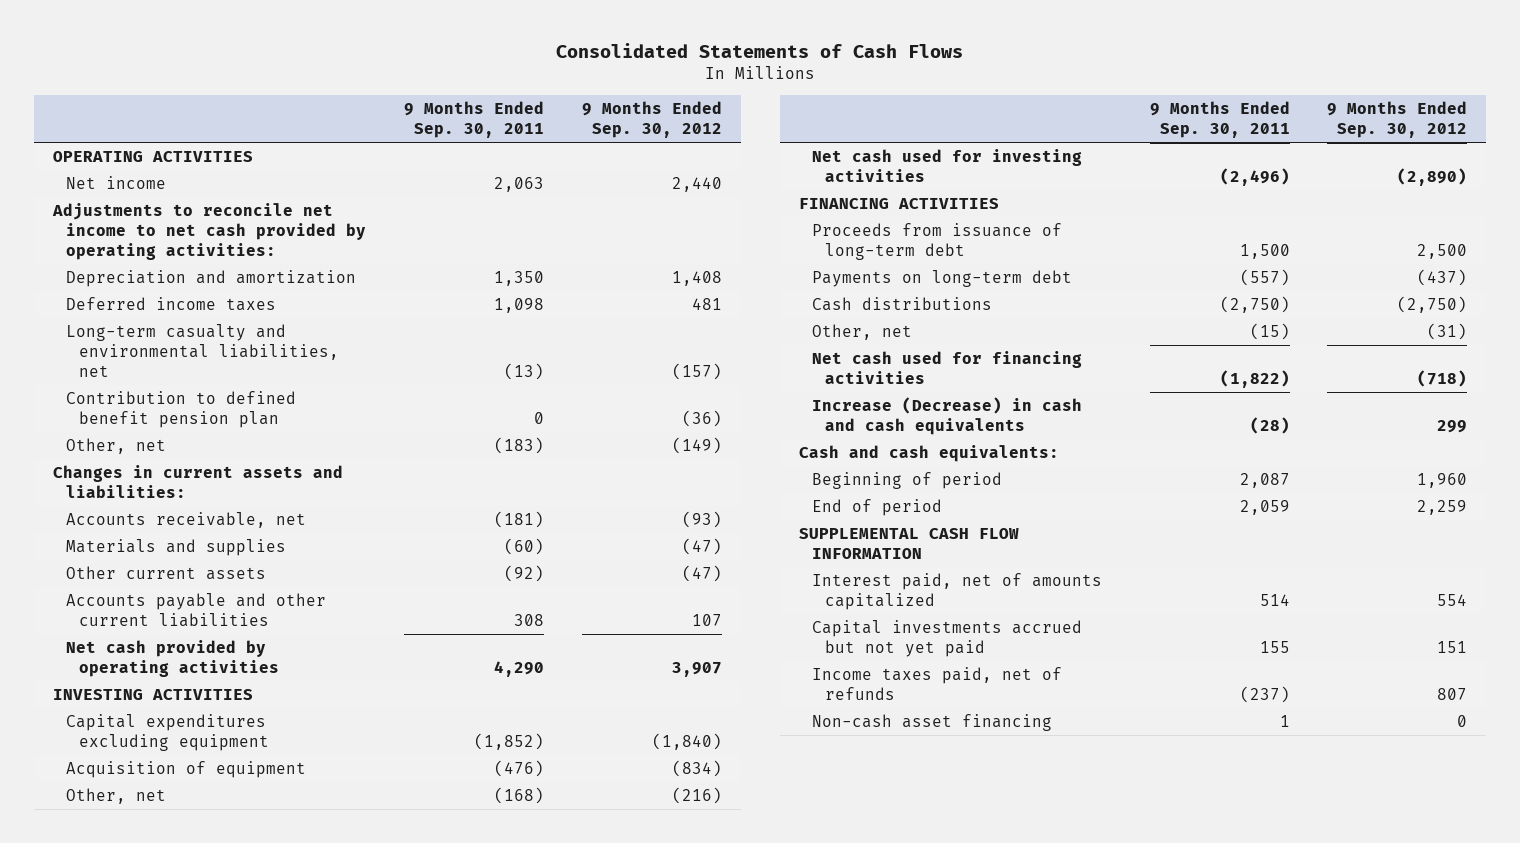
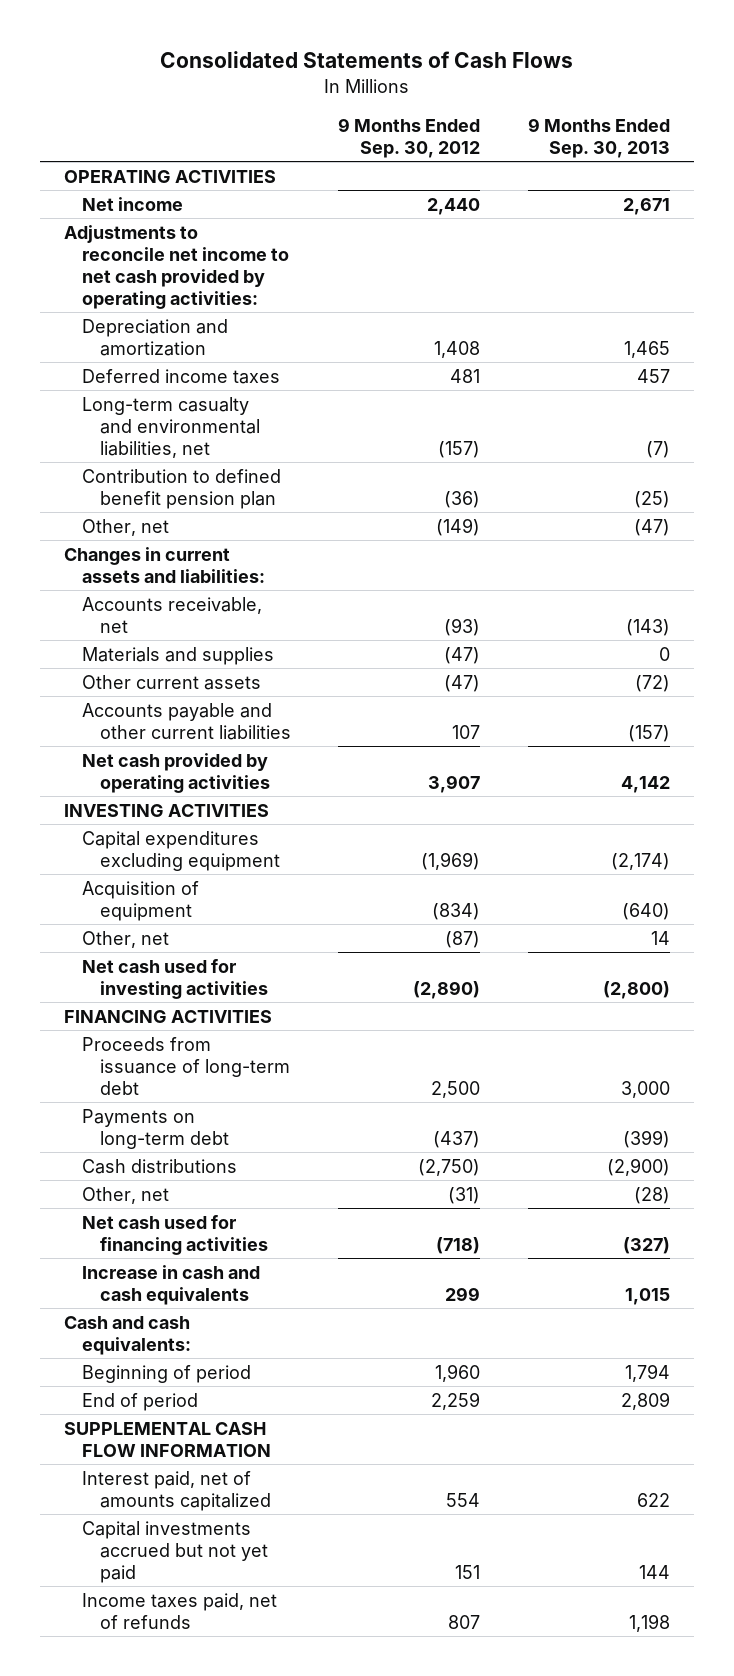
[403,101,544,139] 9 Months Ended Sep. 30, 2011 -> none
none -> [527,117,670,158] 9 Months Ended Sep. 30, 2013
[651,733,722,751] (1,840) -> [421,851,481,870] (1,969)
[671,787,722,805] (216) -> [445,930,481,948] (87)
[811,397,1082,436] Increase (Decrease) in cash and cash equivalents -> [81,1264,260,1305] Increase in cash and cash equivalents
[811,714,1052,732] Non-cash asset financing -> none

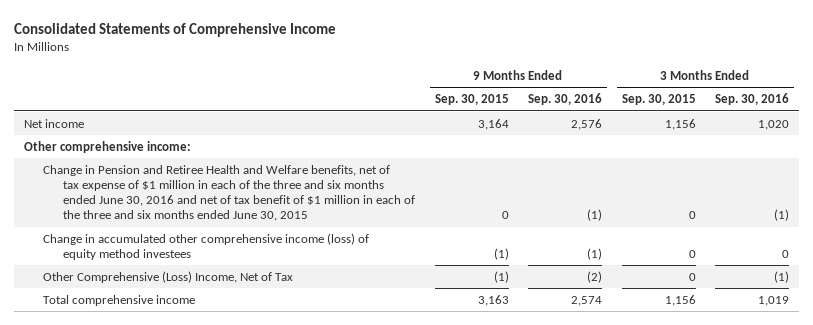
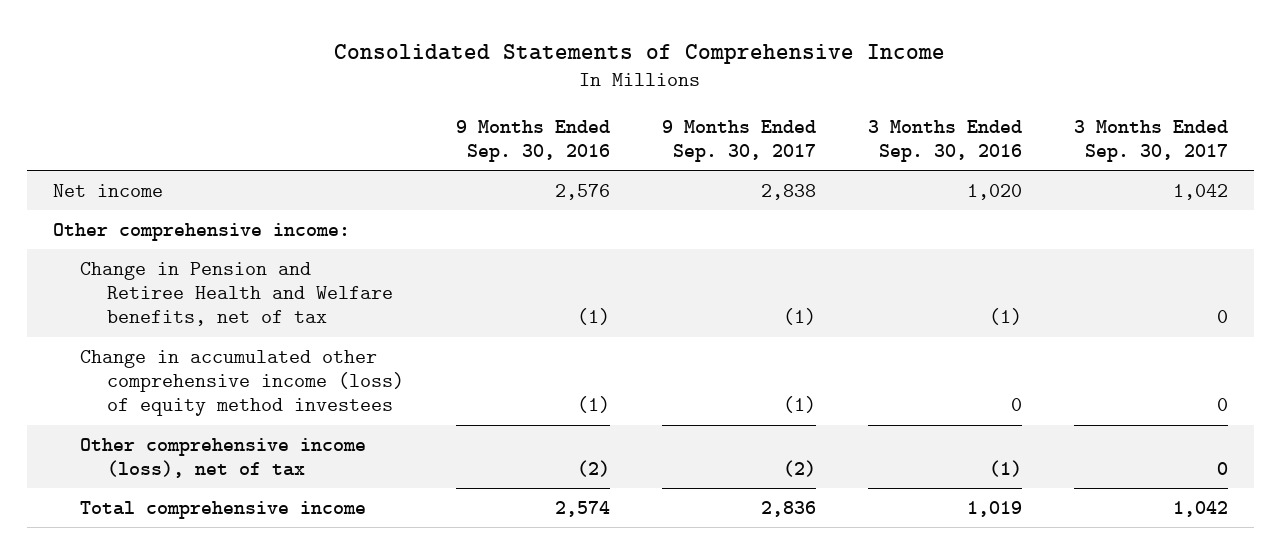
[434,94,509,106] Sep. 30, 2015 -> none
[621,94,696,106] Sep. 30, 2015 -> none
none -> [661,119,816,162] 9 Months Ended Sep. 30, 2017
none -> [1073,119,1228,162] 3 Months Ended Sep. 30, 2017
[43,164,416,222] Change in Pension and Retiree Health and Welfare benefits, net of tax expense of $1 million in each of the three and six months ended June 30, 2016 and net of tax benefit of $1 million in each of the three and six months ended June 30, 2015 -> none
none -> [80,261,393,327] Change in Pension and Retiree Health and Welfare benefits, net of tax
[43,270,294,283] Other Comprehensive (Loss) Income, Net of Tax -> [80,437,367,478] Other comprehensive income (loss), net of tax

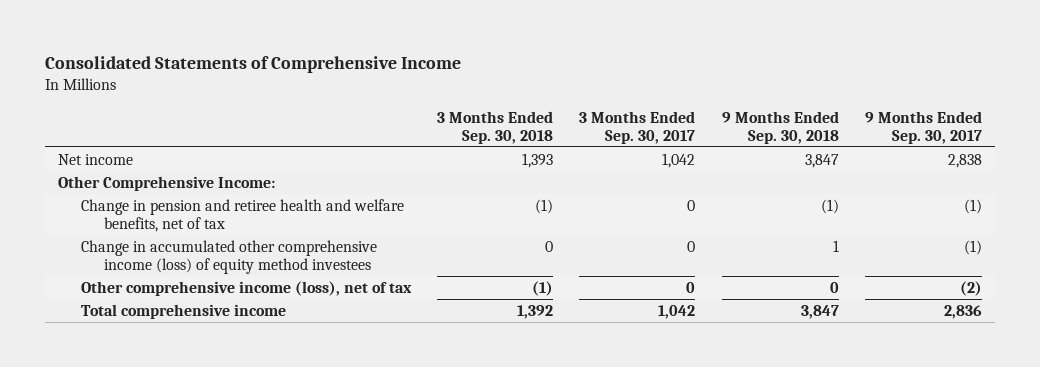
[455,119,610,162] 9 Months Ended Sep. 30, 2016 -> none
[867,119,1022,162] 3 Months Ended Sep. 30, 2016 -> none
none -> [436,110,553,144] 3 Months Ended Sep. 30, 2018
none -> [721,110,839,144] 9 Months Ended Sep. 30, 2018
[53,222,351,241] Other comprehensive income: -> [57,175,275,191] Other Comprehensive Income:
[80,261,393,327] Change in Pension and Retiree Health and Welfare benefits, net of tax -> [80,198,404,232] Change in pension and retiree health and welfare benefits, net of tax

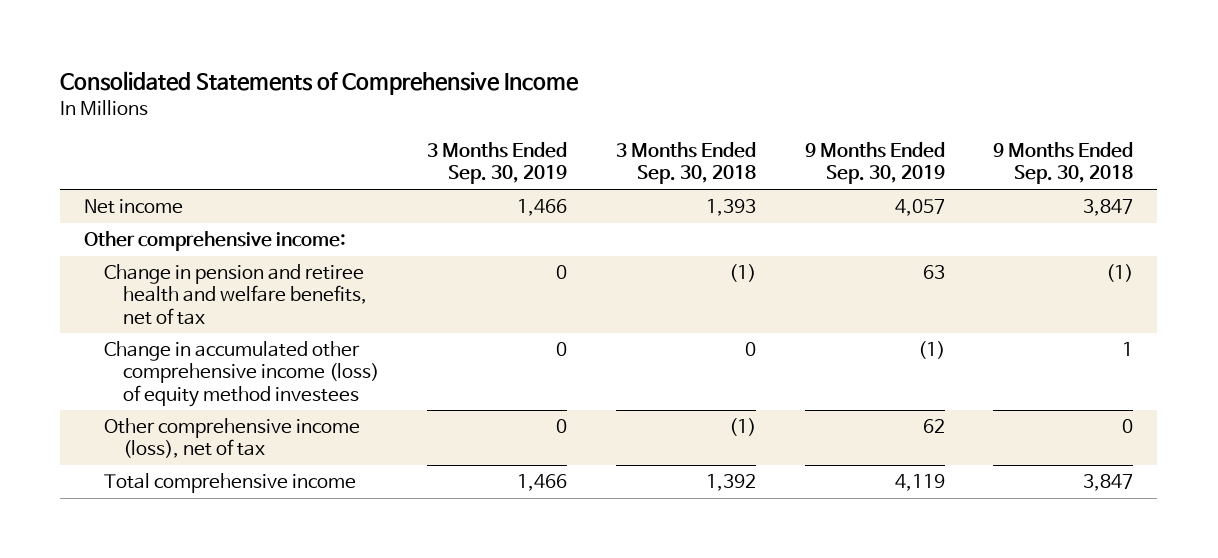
[579,110,696,144] 3 Months Ended Sep. 30, 2017 -> none
[864,110,982,144] 9 Months Ended Sep. 30, 2017 -> none
none -> [427,142,568,185] 3 Months Ended Sep. 30, 2019
none -> [804,142,945,185] 9 Months Ended Sep. 30, 2019
[57,175,275,191] Other Comprehensive Income: -> [84,231,347,252] Other comprehensive income:

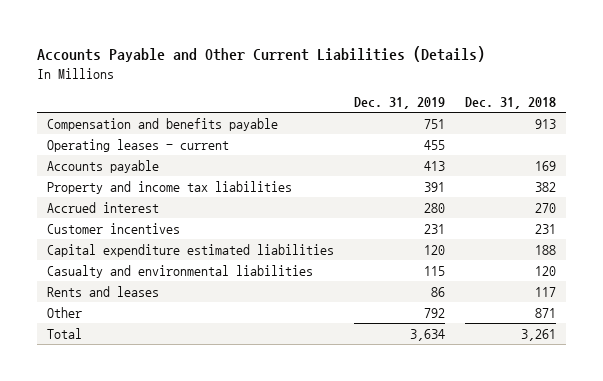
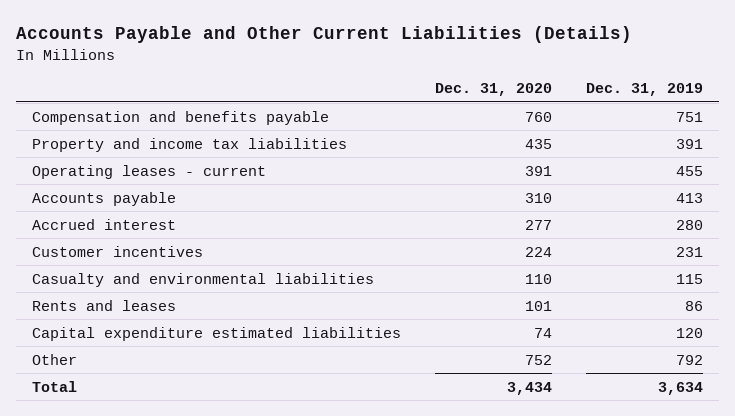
[465,97,557,110] Dec. 31, 2018 -> none
none -> [434,83,552,97] Dec. 31, 2020
[47,180,293,194] Property and income tax liabilities -> [32,137,348,152] Property and income tax liabilities
[47,243,335,257] Capital expenditure estimated liabilities -> [32,326,402,341] Capital expenditure estimated liabilities

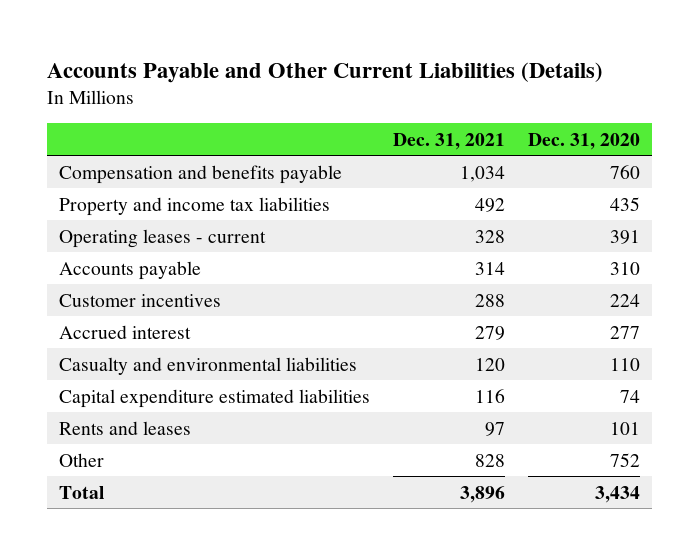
[585,83,703,97] Dec. 31, 2019 -> none
none -> [393,132,506,150] Dec. 31, 2021
[32,218,177,230] Accrued interest -> [59,324,192,339] Accrued interest
[32,299,177,311] Rents and leases -> [59,420,192,435] Rents and leases

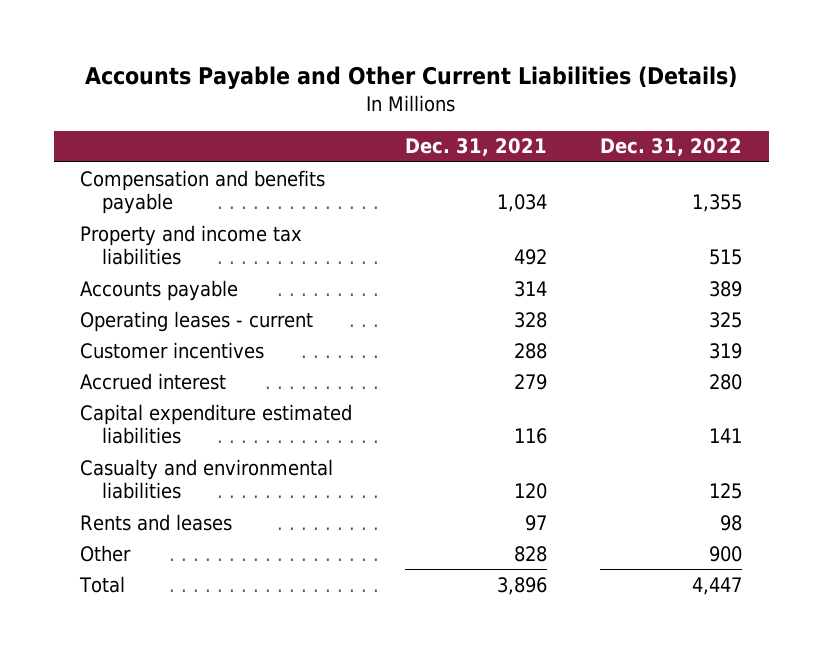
[528,132,641,150] Dec. 31, 2020 -> none
none -> [600,138,743,157] Dec. 31, 2022
[59,228,267,248] Operating leases - current -> [80,310,314,332] Operating leases - current
[59,356,358,375] Casualty and environmental liabilities -> [80,458,334,500] Casualty and environmental liabilities

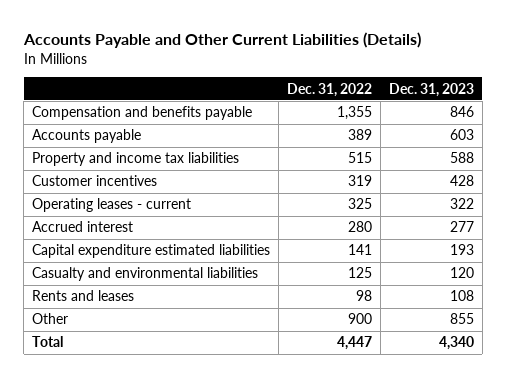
[405,138,548,157] Dec. 31, 2021 -> none
none -> [388,82,474,97] Dec. 31, 2023
[80,224,303,266] Property and income tax liabilities -> [32,152,240,167] Property and income tax liabilities
[80,310,314,332] Operating leases - current -> [32,198,192,213] Operating leases - current

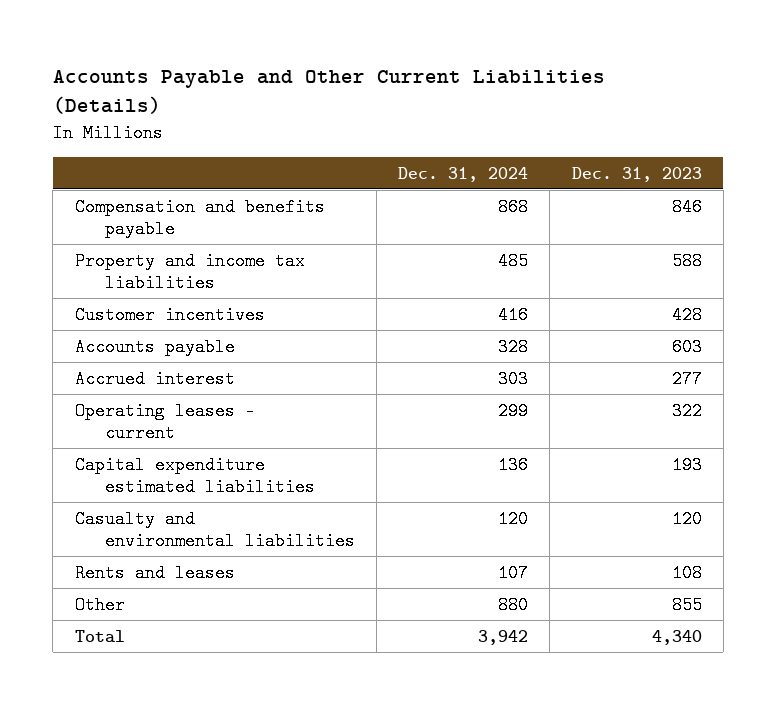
[286,82,372,97] Dec. 31, 2022 -> none
none -> [398,166,529,182] Dec. 31, 2024
[32,129,142,144] Accounts payable -> [74,337,235,356] Accounts payable
[32,198,192,213] Operating leases - current -> [74,401,255,443] Operating leases - current

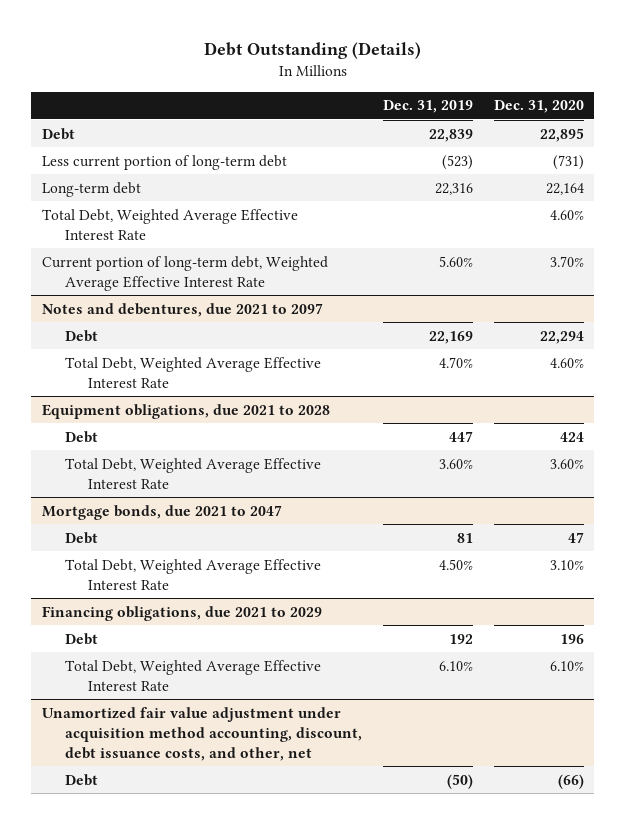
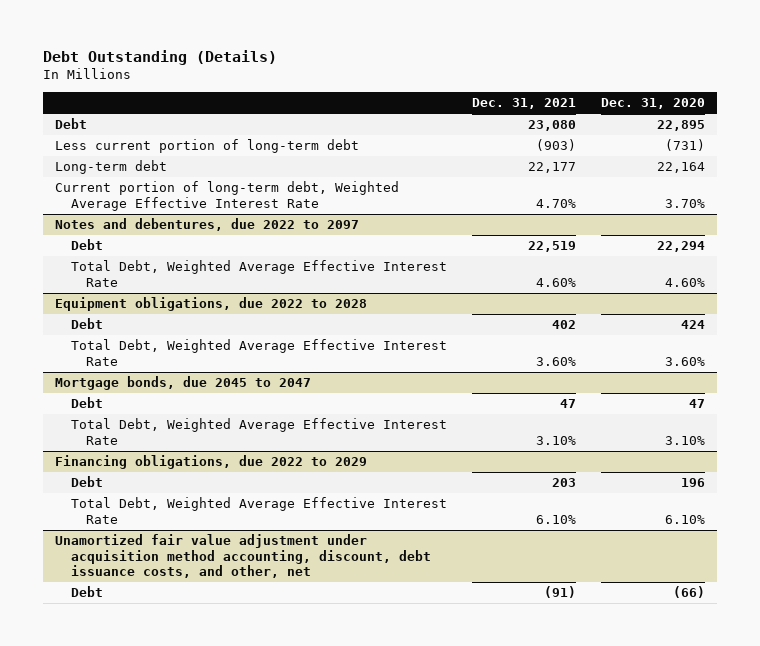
[383,100,474,114] Dec. 31, 2019 -> none
none -> [471,98,576,110] Dec. 31, 2021
[41,208,298,240] Total Debt, Weighted Average Effective Interest Rate -> none
[41,302,323,317] Notes and debentures, due 2021 to 2097 -> [55,218,360,232] Notes and debentures, due 2022 to 2097
[41,403,330,419] Equipment obligations, due 2021 to 2028 -> [55,297,368,312] Equipment obligations, due 2022 to 2028
[41,504,282,520] Mortgage bonds, due 2021 to 2047 -> [55,376,312,391] Mortgage bonds, due 2045 to 2047
[41,605,322,621] Financing obligations, due 2021 to 2029 -> [55,455,368,470] Financing obligations, due 2022 to 2029

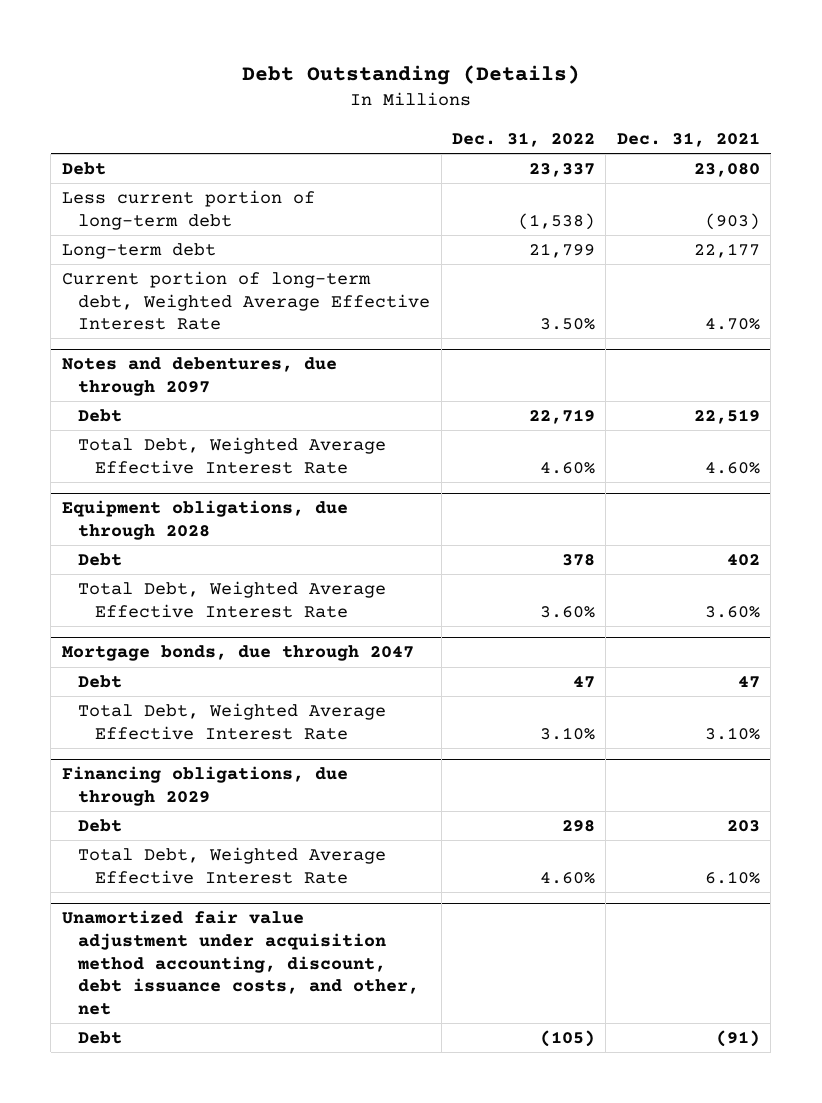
[600,98,705,110] Dec. 31, 2020 -> none
none -> [452,131,596,147] Dec. 31, 2022
[55,218,360,232] Notes and debentures, due 2022 to 2097 -> [61,357,337,396] Notes and debentures, due through 2097
[55,297,368,312] Equipment obligations, due 2022 to 2028 -> [61,500,348,540] Equipment obligations, due through 2028
[55,376,312,391] Mortgage bonds, due 2045 to 2047 -> [61,645,414,662] Mortgage bonds, due through 2047
[55,455,368,470] Financing obligations, due 2022 to 2029 -> [61,766,348,806] Financing obligations, due through 2029

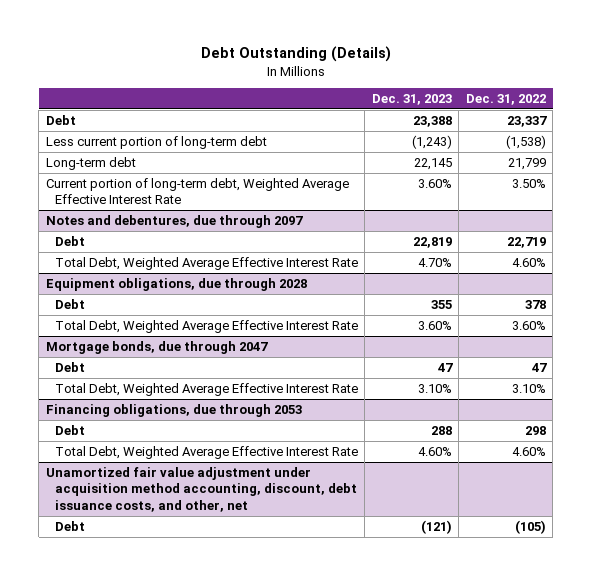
[616,131,760,147] Dec. 31, 2021 -> none
none -> [371,94,452,106] Dec. 31, 2023
[61,766,348,806] Financing obligations, due through 2029 -> [45,403,302,417] Financing obligations, due through 2053

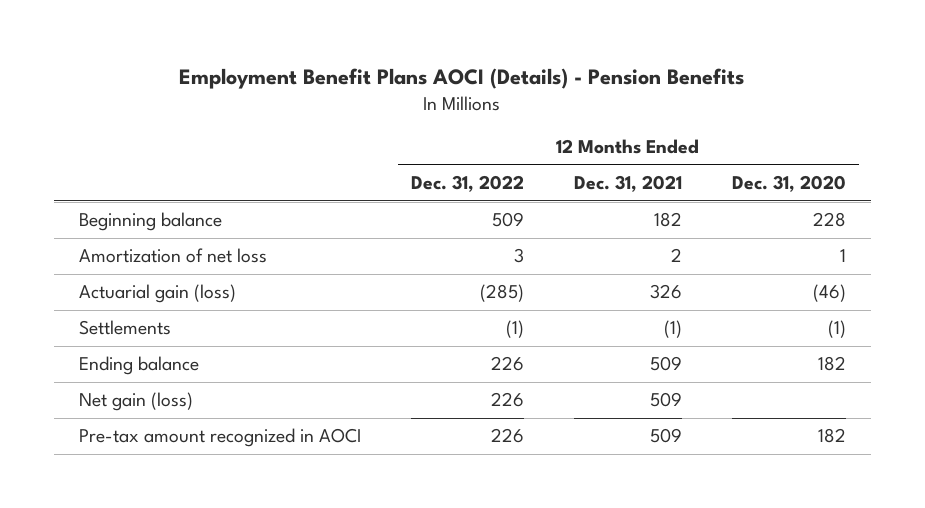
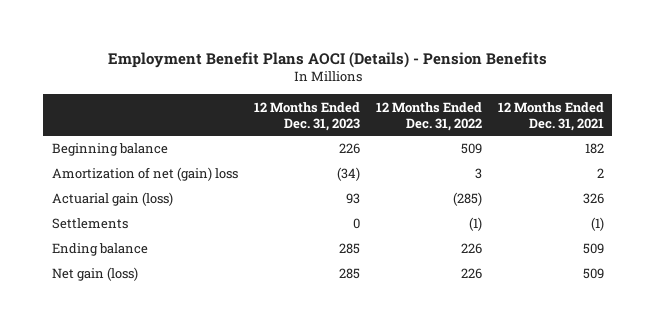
[732,175,847,193] Dec. 31, 2020 -> none
none -> [253,101,360,131] 12 Months Ended Dec. 31, 2023
[78,248,267,264] Amortization of net loss -> [51,167,238,182] Amortization of net (gain) loss
[78,428,361,448] Pre-tax amount recognized in AOCI -> none

